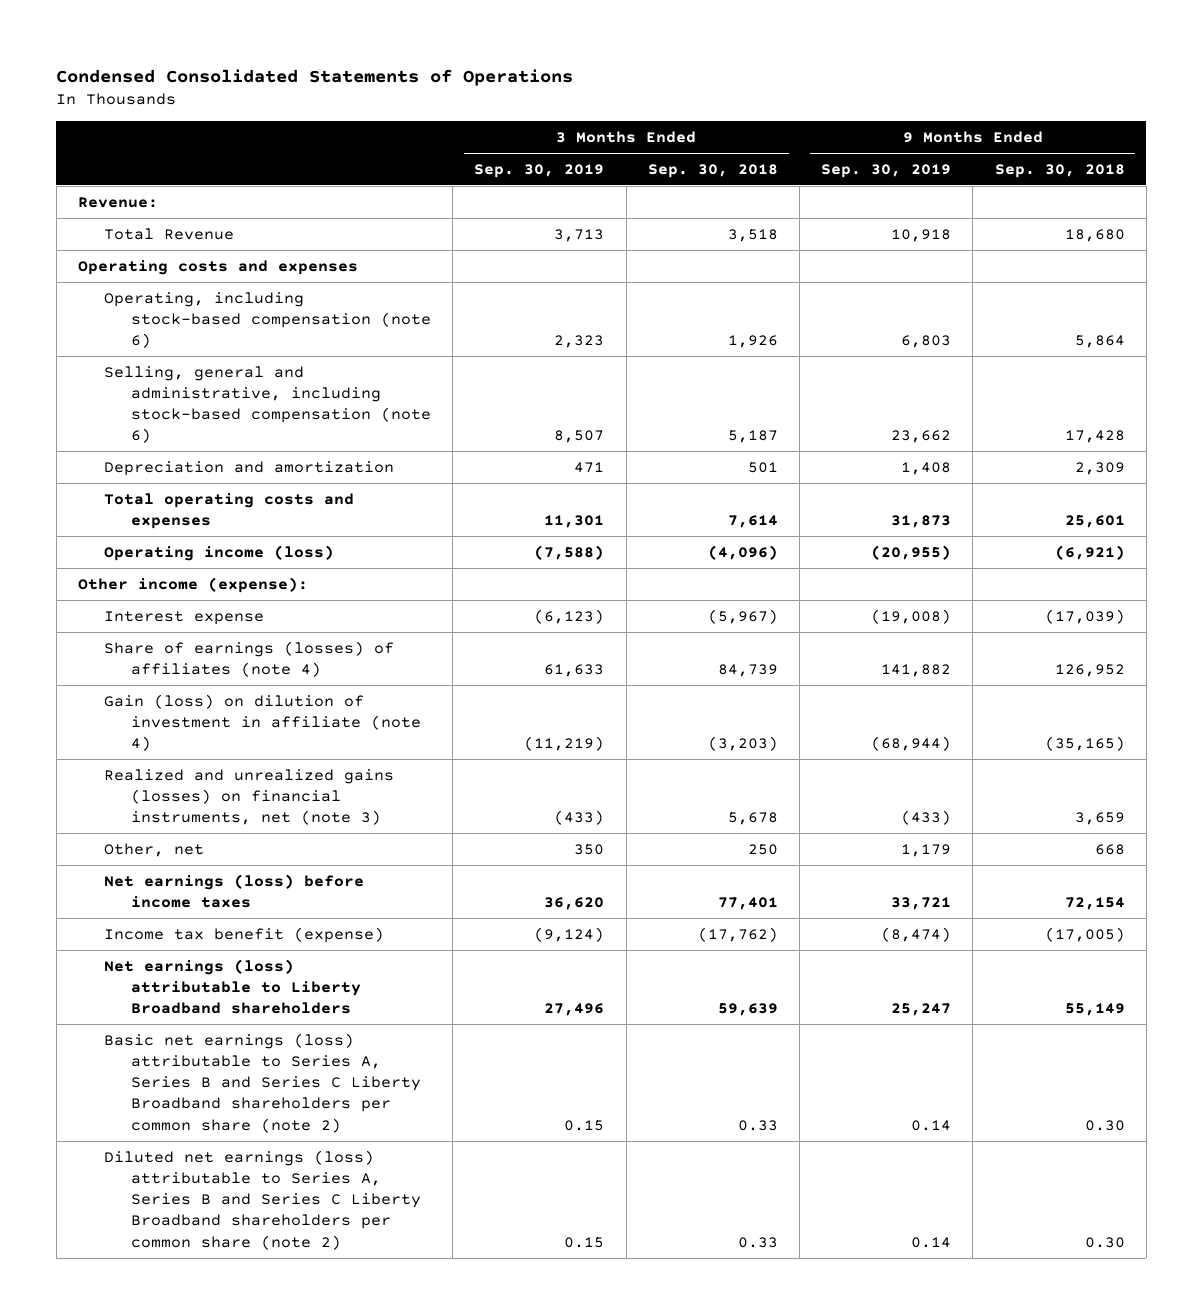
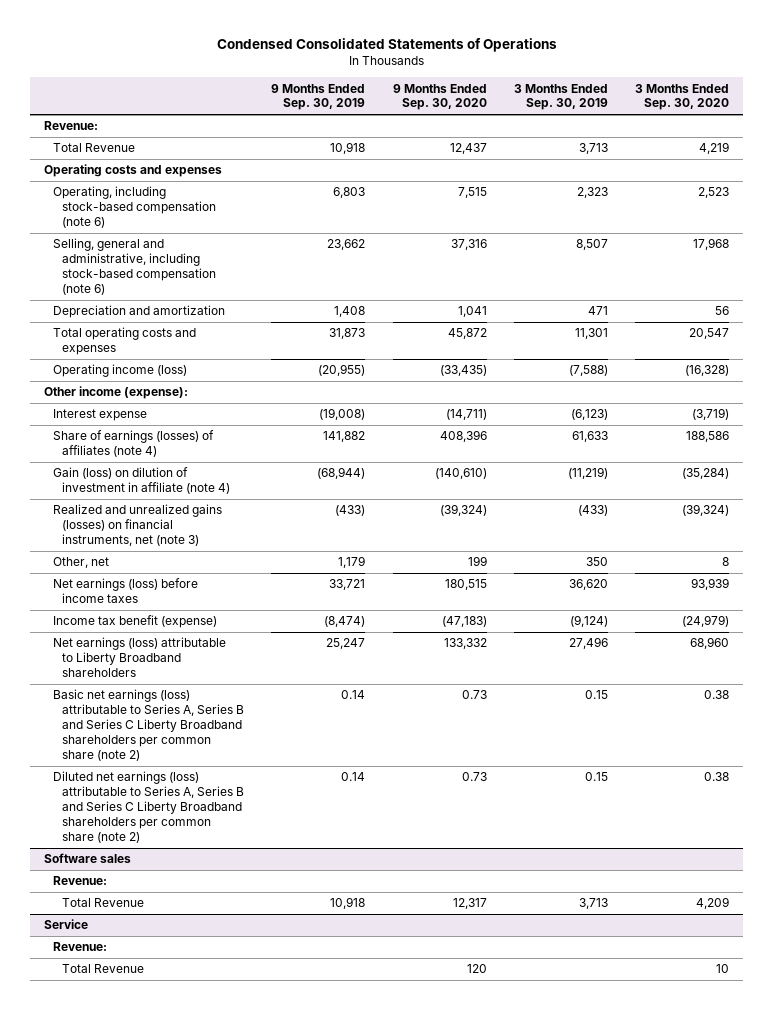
[647,163,778,178] Sep. 30, 2018 -> none
[994,163,1125,178] Sep. 30, 2018 -> none
none -> [392,83,487,111] 9 Months Ended Sep. 30, 2020
none -> [635,83,730,111] 3 Months Ended Sep. 30, 2020
none -> [44,853,132,864] Software sales
none -> [53,876,108,886] Revenue:
none -> [61,898,144,908] Total Revenue
none -> [44,919,89,930] Service
none -> [53,942,108,952] Revenue:
none -> [61,964,144,974] Total Revenue

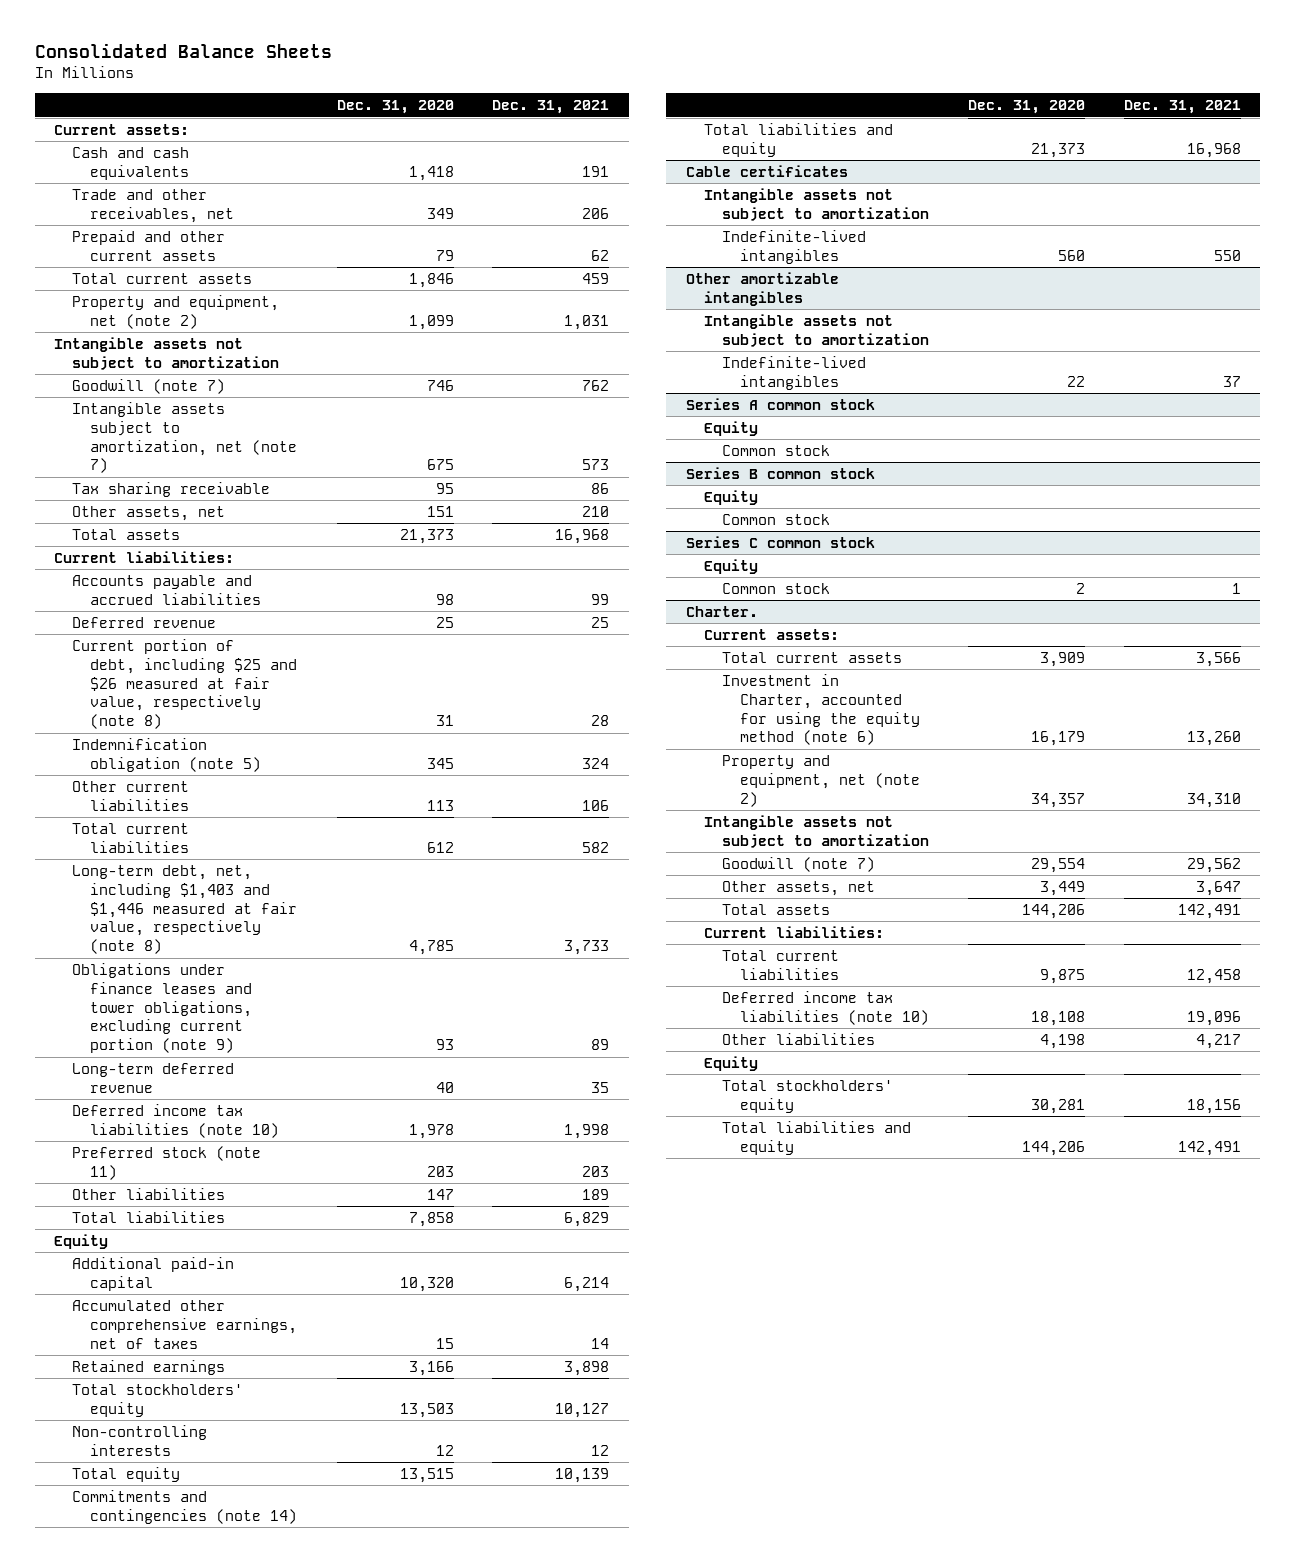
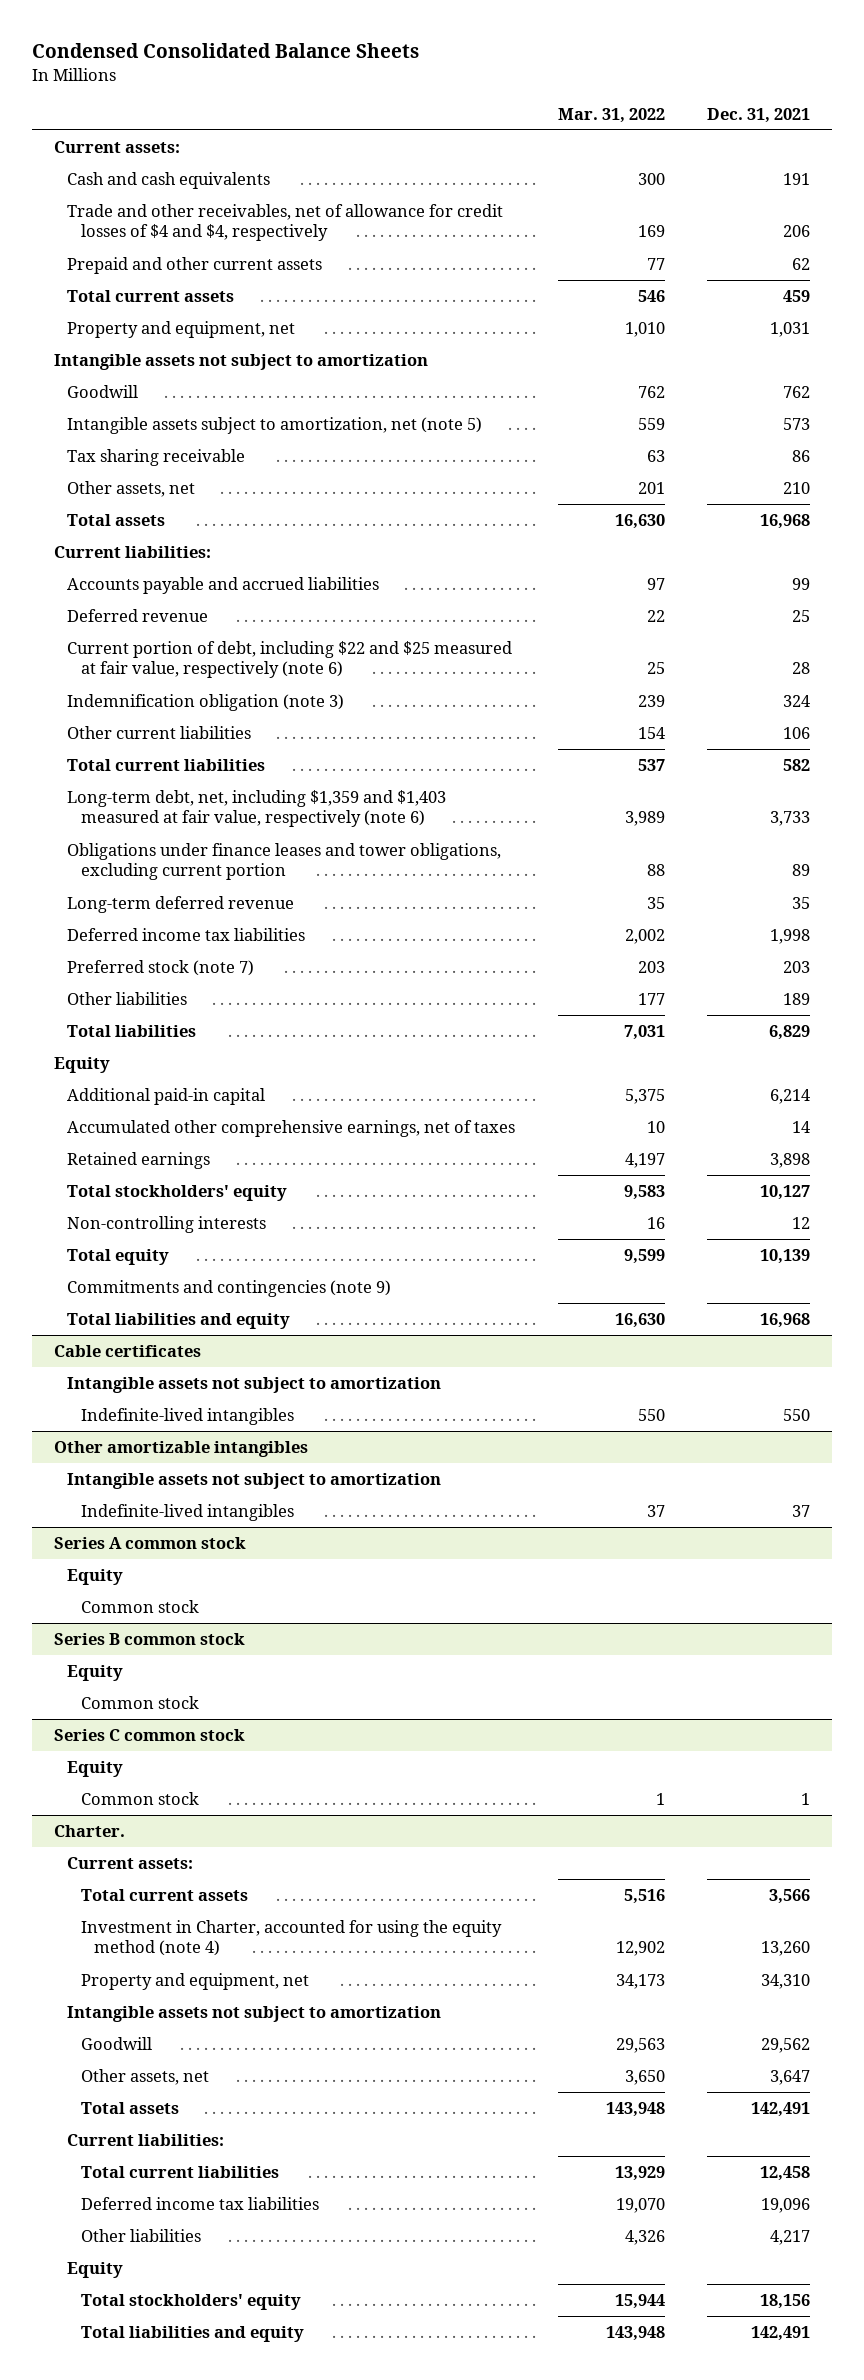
[34,42,332,58] Consolidated Balance Sheets -> [32,43,420,59] Condensed Consolidated Balance Sheets
[336,100,454,115] Dec. 31, 2020 -> none
none -> [557,107,665,123] Mar. 31, 2022
[72,188,235,223] Trade and other receivables, net -> [67,204,504,242] Trade and other receivables, net of allowance for credit losses of $4 and $4, respectively
[72,294,280,329] Property and equipment, net (note 2) -> [67,321,296,339] Property and equipment, net
[72,378,226,394] Goodwill (note 7) -> [67,385,139,399] Goodwill
[72,401,298,474] Intangible assets subject to amortization, net (note 7) -> [67,417,483,435] Intangible assets subject to amortization, net (note 5)
[72,638,298,730] Current portion of debt, including $25 and $26 measured at fair value, respectively (note 8) -> [67,641,513,679] Current portion of debt, including $22 and $25 measured at fair value, respectively (note 6)
[72,737,262,772] Indemnification obligation (note 5) -> [67,694,345,712] Indemnification obligation (note 3)
[72,864,298,955] Long-term debt, net, including $1,403 and $1,446 measured at fair value, respectively (note 8) -> [67,790,447,828] Long-term debt, net, including $1,359 and $1,403 measured at fair value, respectively (note 6)
[72,962,253,1054] Obligations under finance leases and tower obligations, excluding current portion (note 9) -> [67,843,502,881] Obligations under finance leases and tower obligations, excluding current portion
[72,1103,280,1138] Deferred income tax liabilities (note 10) -> [67,928,306,942] Deferred income tax liabilities
[72,1145,262,1180] Preferred stock (note 11) -> [67,960,255,977] Preferred stock (note 7)
[72,1489,298,1524] Commitments and contingencies (note 14) -> [67,1280,392,1298] Commitments and contingencies (note 9)
[722,673,921,746] Investment in Charter, accounted for using the equity method (note 6) -> [80,1920,502,1957] Investment in Charter, accounted for using the equity method (note 4)
[722,754,921,807] Property and equipment, net (note 2) -> [80,1973,309,1991] Property and equipment, net
[722,856,876,872] Goodwill (note 7) -> [80,2037,152,2051] Goodwill
[722,990,930,1025] Deferred income tax liabilities (note 10) -> [80,2197,319,2211] Deferred income tax liabilities

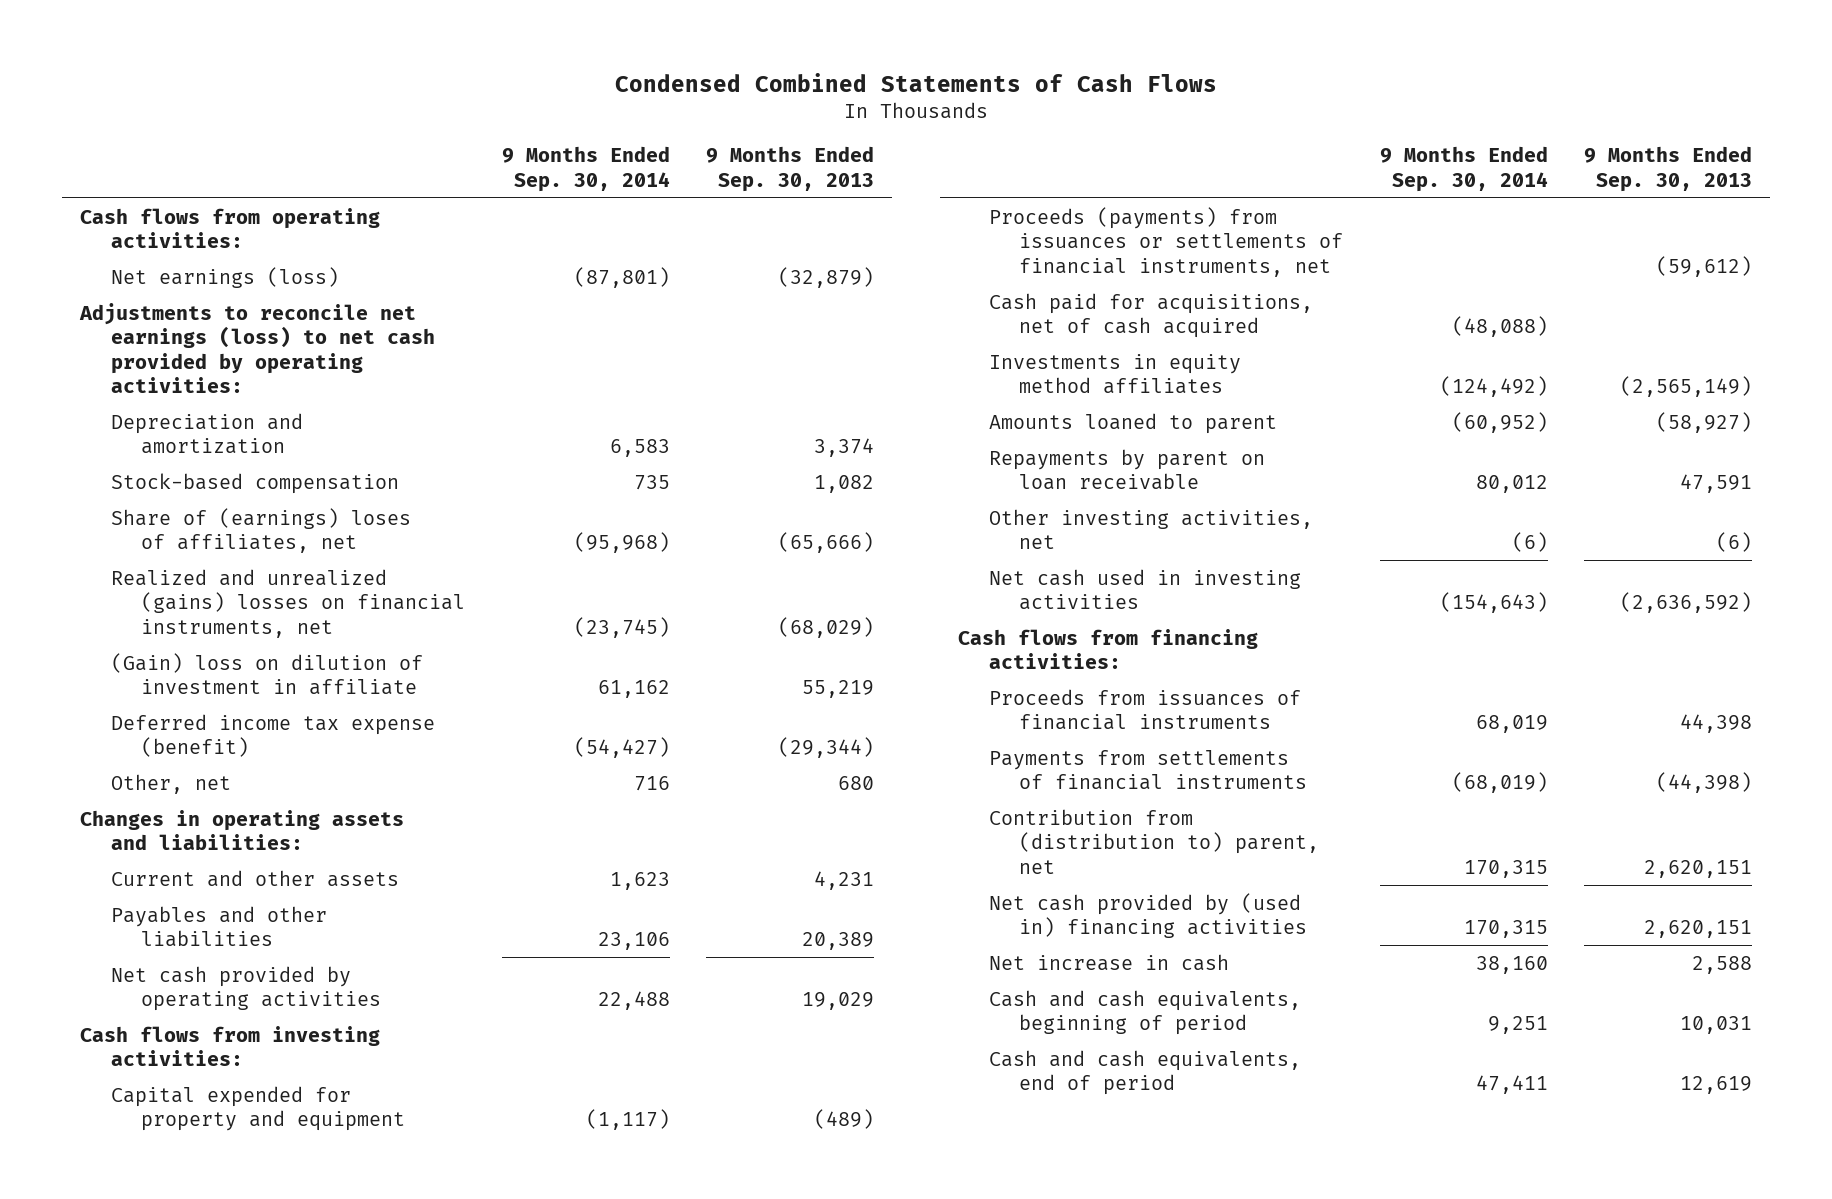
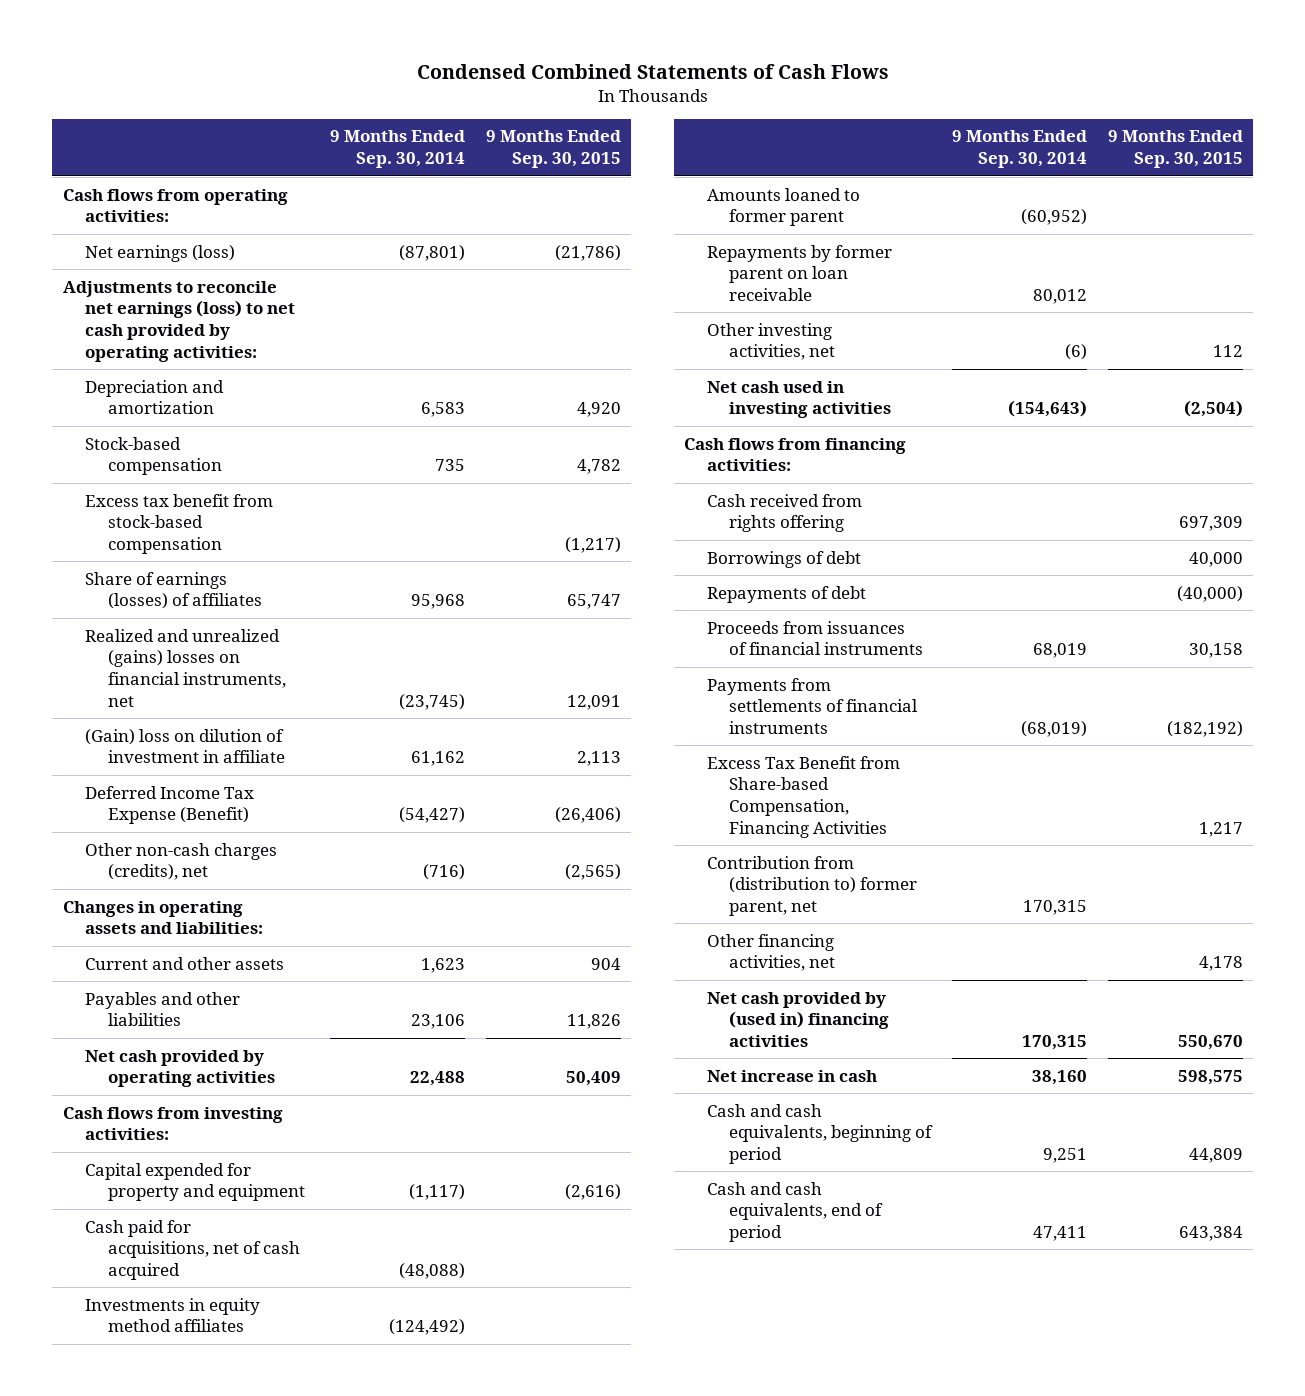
[705,146,874,192] 9 Months Ended Sep. 30, 2013 -> none
none -> [485,130,621,169] 9 Months Ended Sep. 30, 2015
none -> [85,493,274,555] Excess tax benefit from stock-based compensation
[110,507,411,554] Share of (earnings) loses of affiliates, net -> [85,571,262,610] Share of earnings (losses) of affiliates
[573,532,670,554] (95,968) -> [411,594,466,610] 95,968
[110,713,435,758] Deferred income tax expense (benefit) -> [85,785,255,825] Deferred Income Tax Expense (Benefit)
[110,773,231,794] Other, net -> [85,842,278,881] Other non-cash charges (credits), net
[633,775,670,791] 716 -> [423,864,466,881] (716)
[988,206,1344,277] Proceeds (payments) from issuances or settlements of financial instruments, net -> none
[988,412,1277,434] Amounts loaned to parent -> [706,187,860,227] Amounts loaned to former parent
[988,448,1265,491] Repayments by parent on loan receivable -> [706,244,892,302] Repayments by former parent on loan receivable
none -> [706,493,862,533] Cash received from rights offering
none -> [706,550,861,568] Borrowings of debt
none -> [706,585,866,603] Repayments of debt
none -> [706,755,900,838] Excess Tax Benefit from Share-based Compensation, Financing Activities
[988,808,1320,874] Contribution from (distribution to) parent, net -> [706,855,918,917] Contribution from (distribution to) former parent, net
none -> [706,933,836,972] Other financing activities, net

